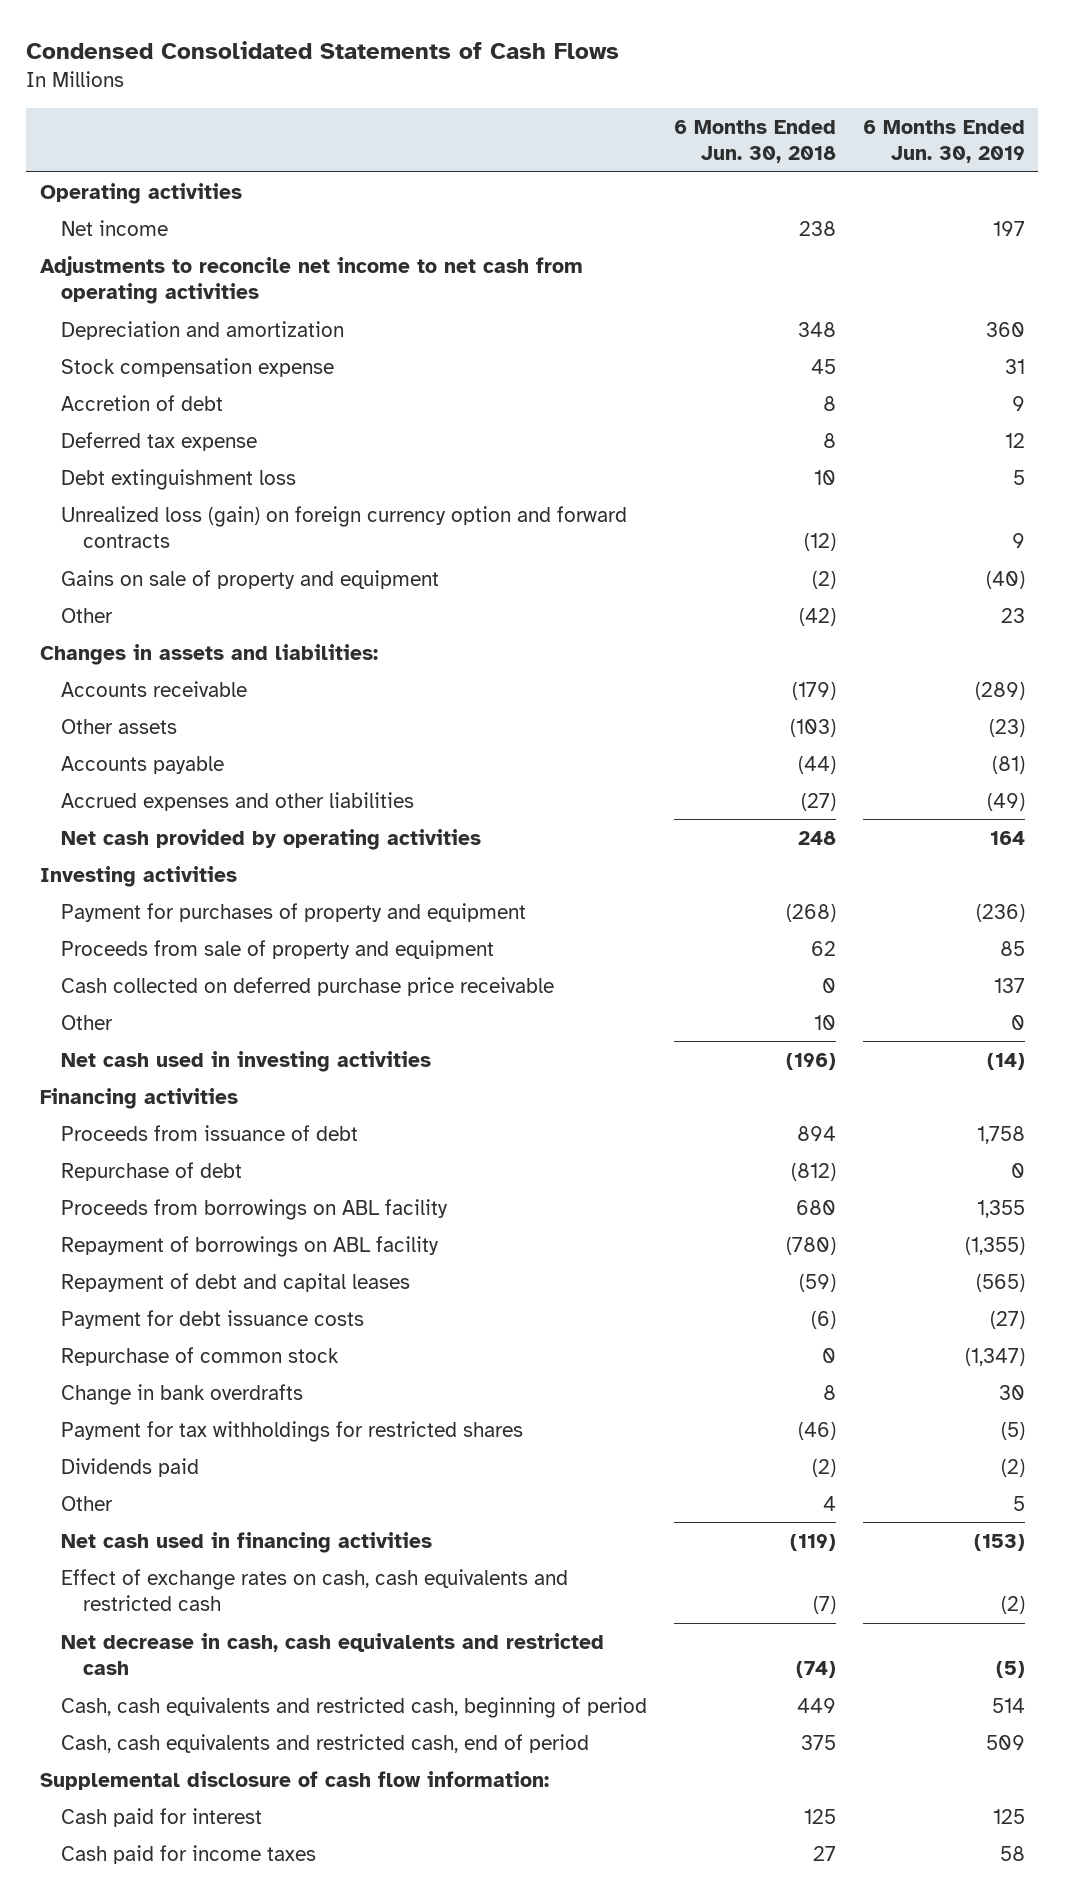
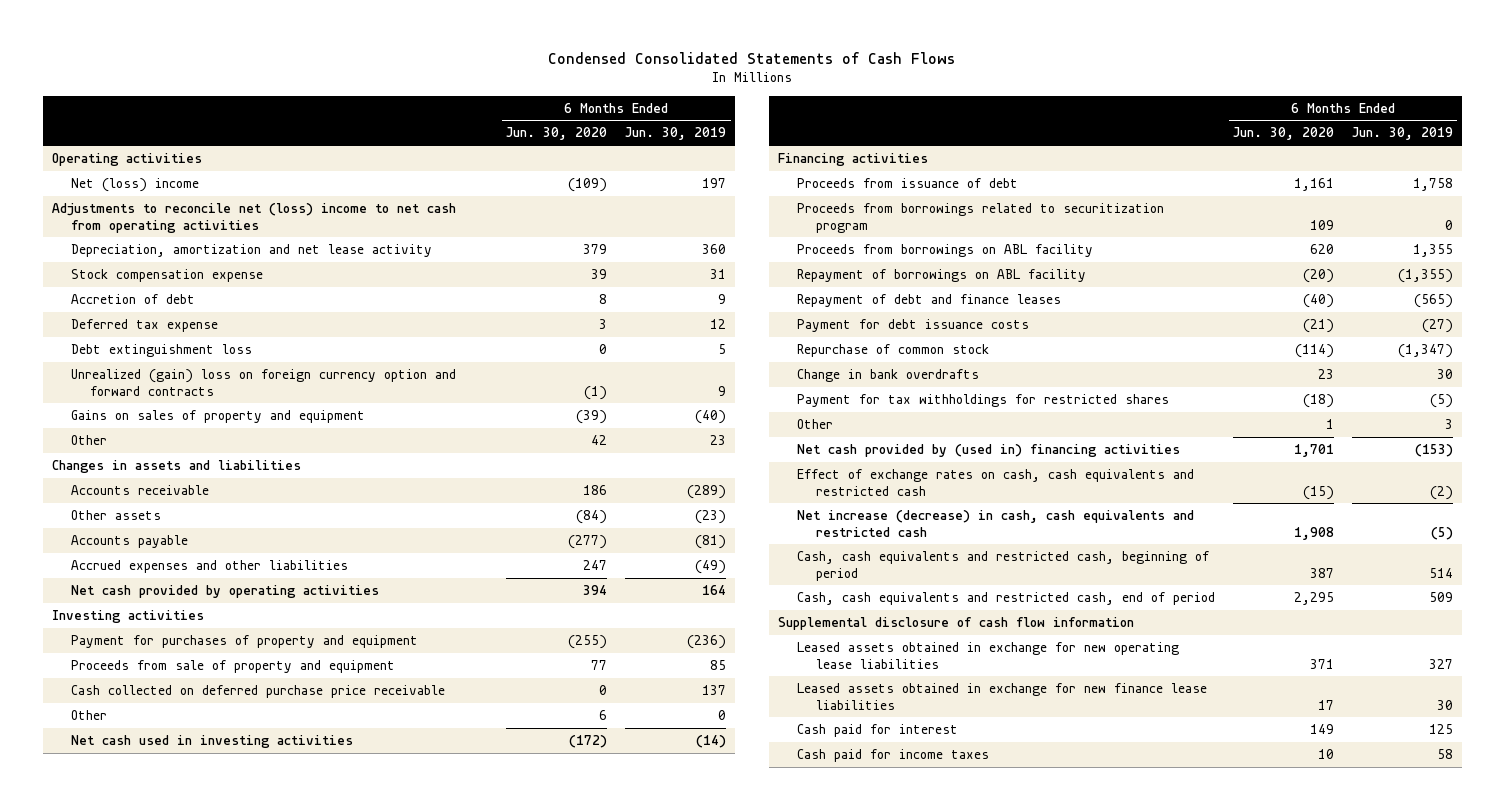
[674,119,837,164] 6 Months Ended Jun. 30, 2018 -> none
none -> [506,127,608,141] Jun. 30, 2020
[61,219,169,236] Net income -> [70,178,199,193] Net (loss) income
[39,255,583,305] Adjustments to reconcile net income to net cash from operating activities -> [51,203,456,233] Adjustments to reconcile net (loss) income to net cash from operating activities
[61,320,345,340] Depreciation and amortization -> [70,244,432,258] Depreciation, amortization and net lease activity
[61,505,628,549] Unrealized loss (gain) on foreign currency option and forward contracts -> [70,369,456,396] Unrealized (gain) loss on foreign currency option and forward contracts
[61,569,440,589] Gains on sale of property and equipment -> [70,410,365,424] Gains on sales of property and equipment
[39,643,378,665] Changes in assets and liabilities: -> [51,460,301,474] Changes in assets and liabilities
[61,1161,243,1181] Repurchase of debt -> none
none -> [797,203,1165,233] Proceeds from borrowings related to securitization program
[61,1272,411,1292] Repayment of debt and capital leases -> [797,294,1062,308] Repayment of debt and finance leases
[61,1457,200,1477] Dividends paid -> none
[1012,1495,1025,1511] 5 -> [1444,419,1453,430] 3
[61,1531,433,1553] Net cash used in financing activities -> [797,444,1181,458] Net cash provided by (used in) financing activities
[61,1632,605,1676] Net decrease in cash, cash equivalents and restricted cash -> [797,510,1195,537] Net increase (decrease) in cash, cash equivalents and restricted cash
[39,1770,549,1790] Supplemental disclosure of cash flow information: -> [778,617,1135,631] Supplemental disclosure of cash flow information
none -> [797,642,1180,669] Leased assets obtained in exchange for new operating lease liabilities
none -> [797,683,1208,710] Leased assets obtained in exchange for new finance lease liabilities

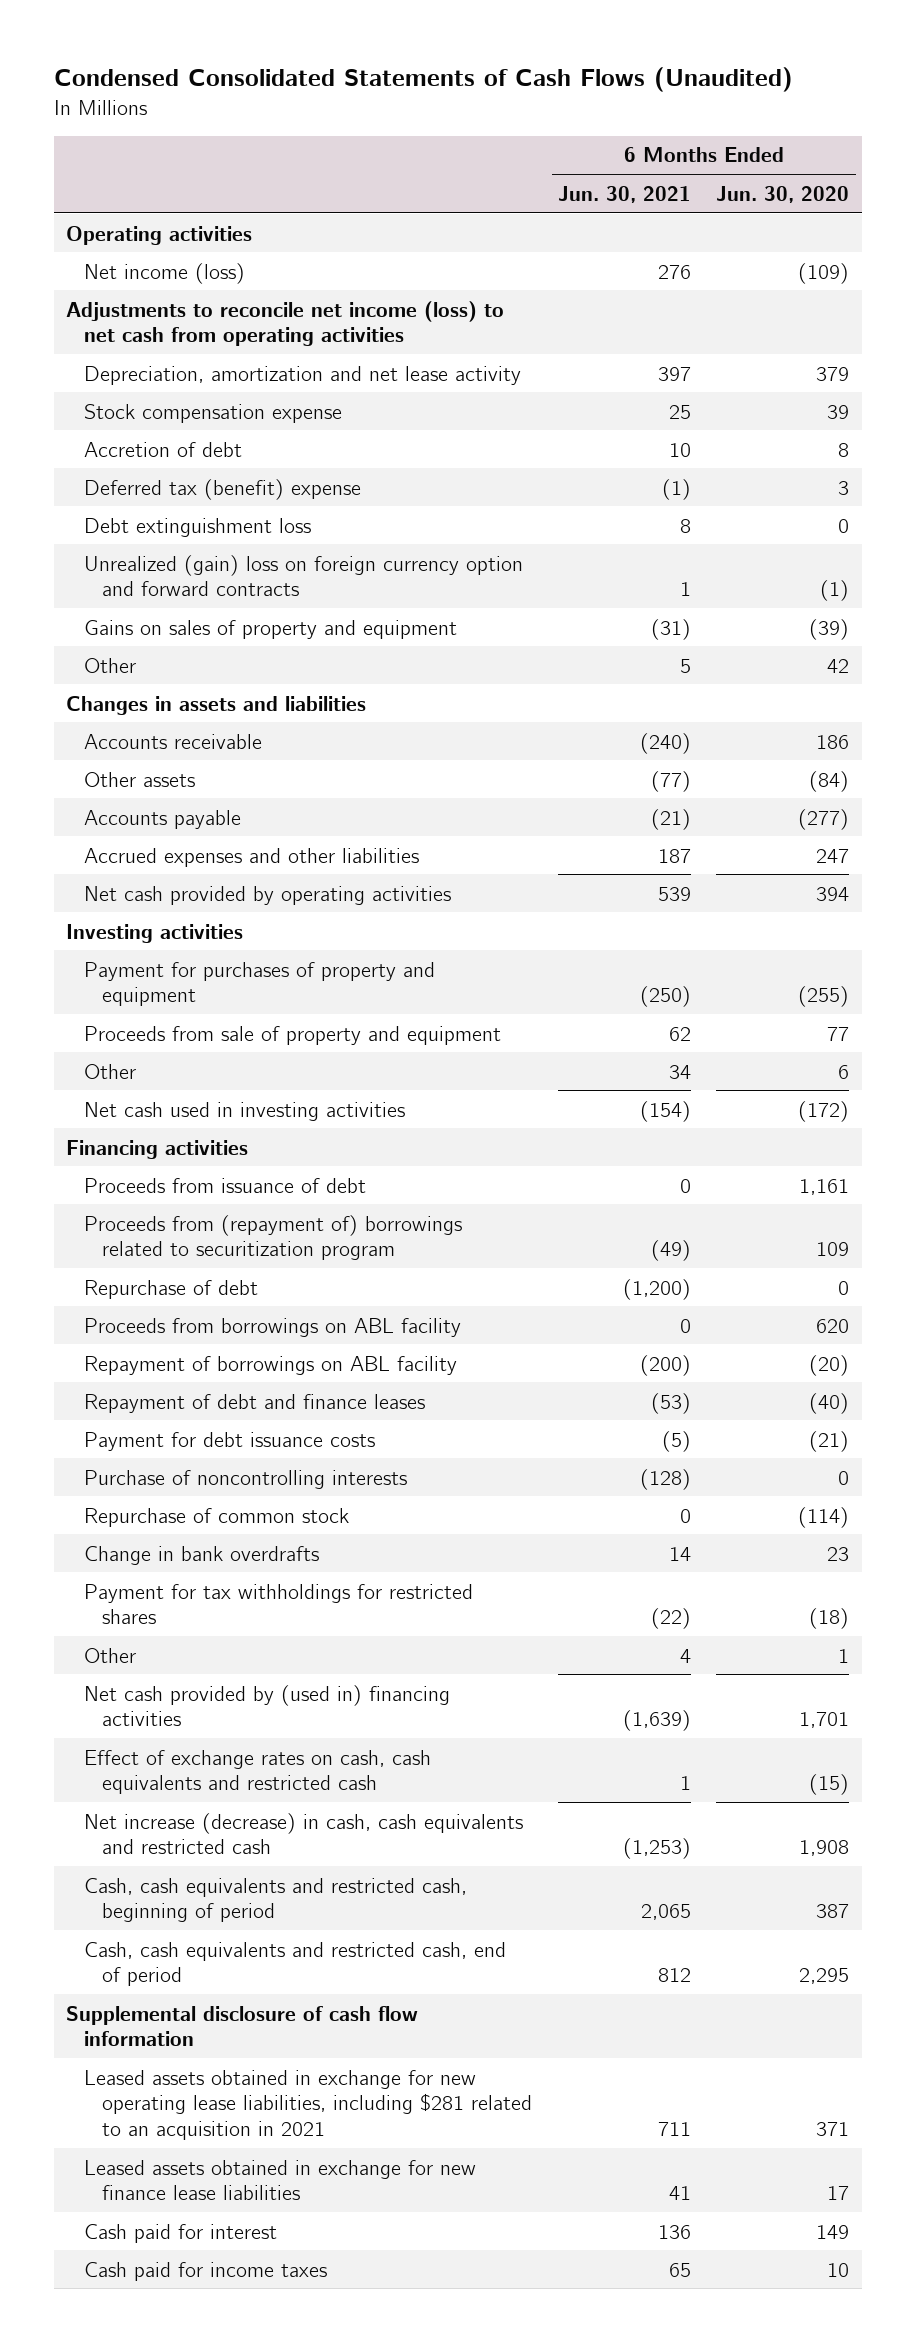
[548,51,956,64] Condensed Consolidated Statements of Cash Flows -> [53,67,793,93] Condensed Consolidated Statements of Cash Flows (Unaudited)
[625,127,727,141] Jun. 30, 2019 -> none
none -> [557,185,691,203] Jun. 30, 2021
[70,178,199,193] Net (loss) income -> [84,262,246,284] Net income (loss)
[51,203,456,233] Adjustments to reconcile net (loss) income to net cash from operating activities -> [66,300,505,347] Adjustments to reconcile net income (loss) to net cash from operating activities
[70,319,218,333] Deferred tax expense -> [84,478,362,500] Deferred tax (benefit) expense
[70,685,445,699] Cash collected on deferred purchase price receivable -> none
[797,203,1165,233] Proceeds from borrowings related to securitization program -> [84,1214,463,1261] Proceeds from (repayment of) borrowings related to securitization program
none -> [84,1279,259,1299] Repurchase of debt
none -> [84,1469,408,1489] Purchase of noncontrolling interests
[797,642,1180,669] Leased assets obtained in exchange for new operating lease liabilities -> [84,2069,533,2141] Leased assets obtained in exchange for new operating lease liabilities, including $281 related to an acquisition in 2021

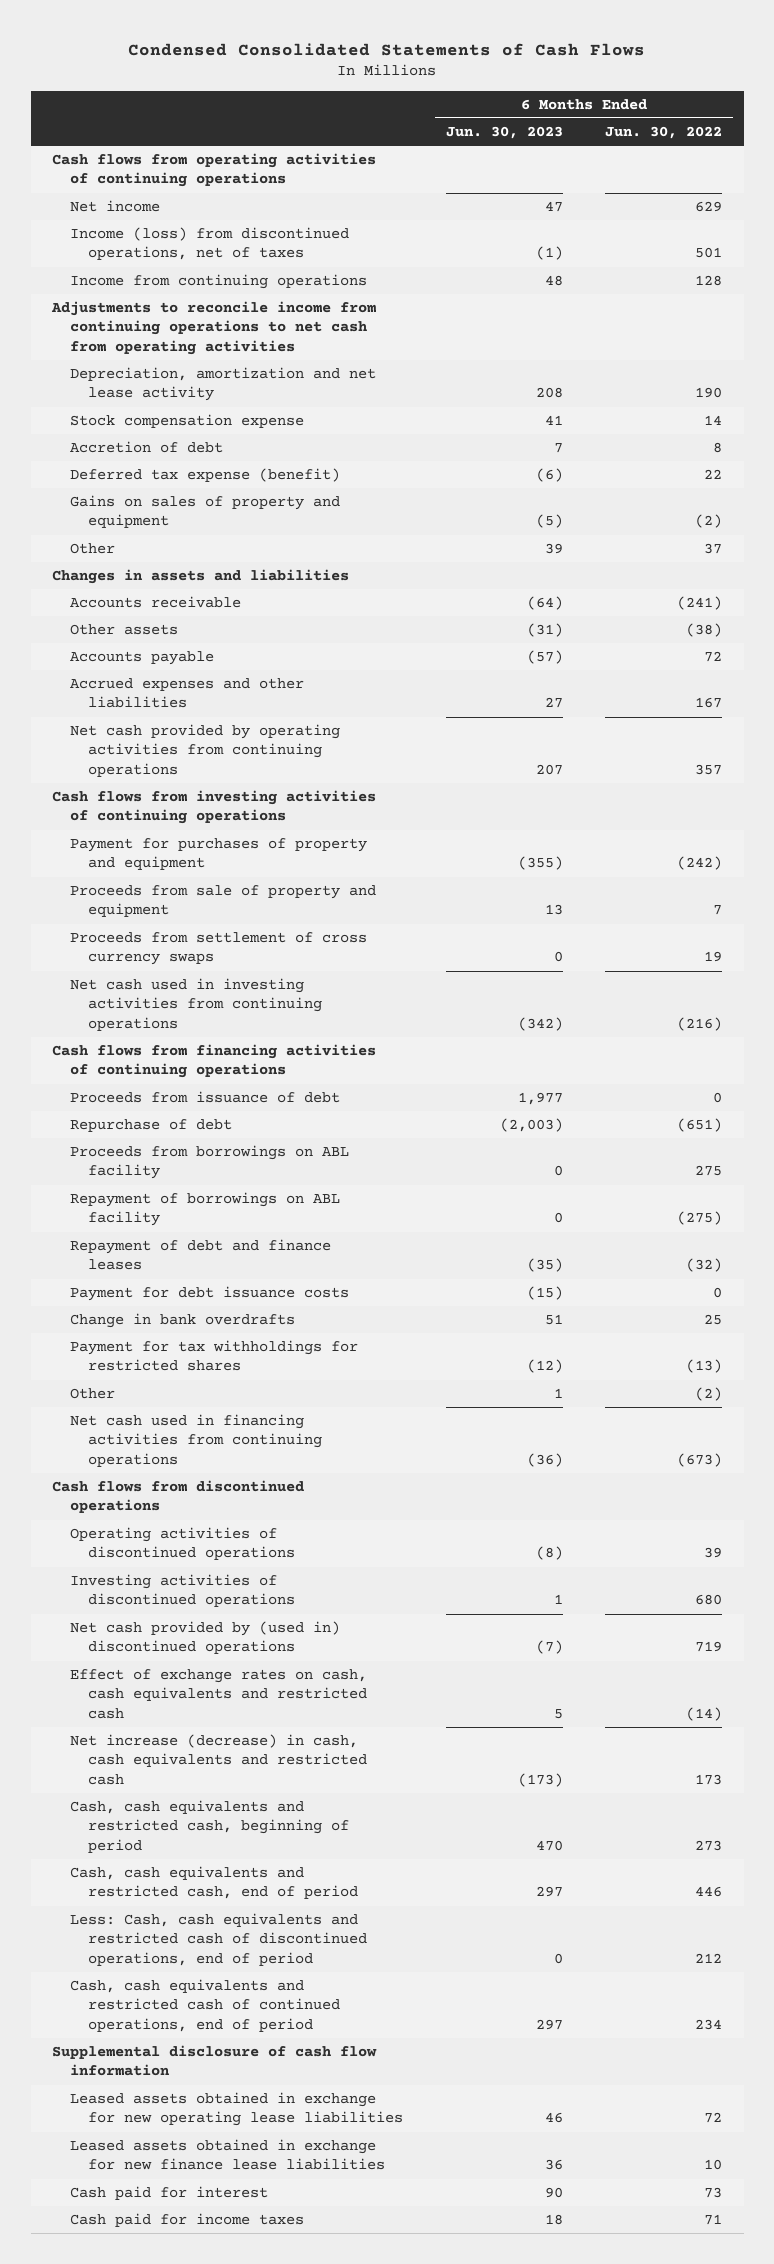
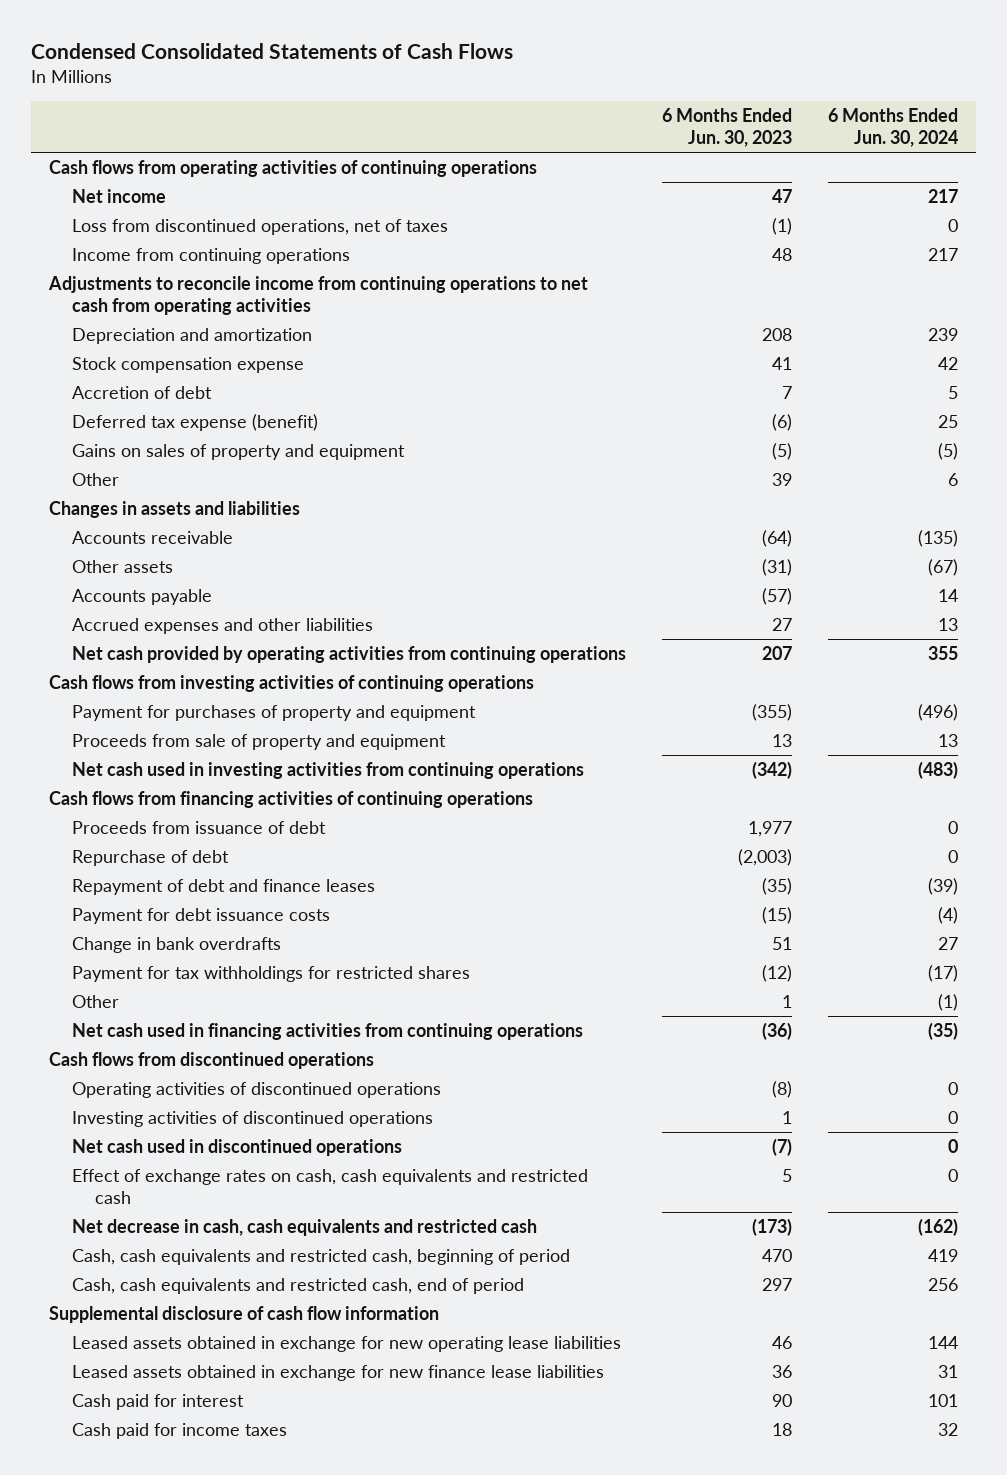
[605,126,723,140] Jun. 30, 2022 -> none
none -> [827,108,958,148] 6 Months Ended Jun. 30, 2024
[70,227,350,261] Income (loss) from discontinued operations, net of taxes -> [71,218,448,235] Loss from discontinued operations, net of taxes
[70,367,377,402] Depreciation, amortization and net lease activity -> [71,327,312,344] Depreciation and amortization
[70,932,368,966] Proceeds from settlement of cross currency swaps -> none
[70,1145,350,1180] Proceeds from borrowings on ABL facility -> none
[70,1192,341,1227] Repayment of borrowings on ABL facility -> none
[70,1621,341,1655] Net cash provided by (used in) discontinued operations -> [71,1138,402,1156] Net cash used in discontinued operations
[70,1734,368,1785] Net increase (decrease) in cash, cash equivalents and restricted cash -> [71,1218,537,1236] Net decrease in cash, cash equivalents and restricted cash
[70,1913,368,1966] Less: Cash, cash equivalents and restricted cash of discontinued operations, end of period -> none
[70,1979,341,2032] Cash, cash equivalents and restricted cash of continued operations, end of period -> none

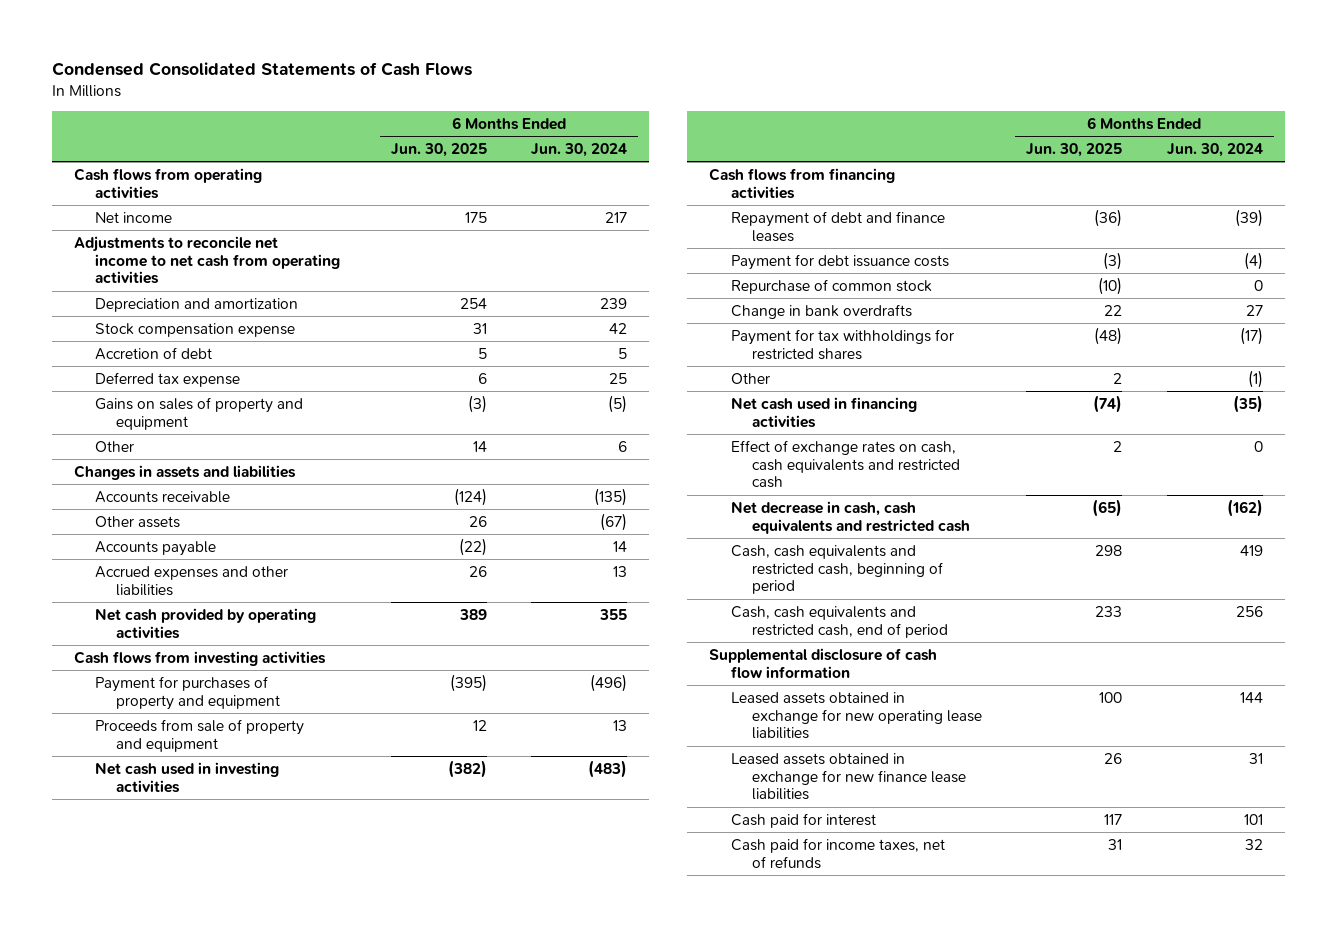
[661,108,792,148] 6 Months Ended Jun. 30, 2023 -> none
none -> [390,143,487,158] Jun. 30, 2025
[48,159,537,177] Cash flows from operating activities of continuing operations -> [73,167,262,199] Cash flows from operating activities
[71,218,448,235] Loss from discontinued operations, net of taxes -> none
[71,247,350,264] Income from continuing operations -> none
[47,275,588,315] Adjustments to reconcile income from continuing operations to net cash from operating activities -> [73,235,341,285] Adjustments to reconcile net income to net cash from operating activities
[71,413,318,431] Deferred tax expense (benefit) -> [95,371,241,387] Deferred tax expense
[71,645,626,663] Net cash provided by operating activities from continuing operations -> [95,607,317,639] Net cash provided by operating activities
[48,674,534,692] Cash flows from investing activities of continuing operations -> [73,650,326,666] Cash flows from investing activities
[71,820,326,834] Proceeds from issuance of debt -> none
[71,849,229,866] Repurchase of debt -> none
[71,761,584,779] Net cash used in investing activities from continuing operations -> [95,761,280,793] Net cash used in investing activities
[48,790,533,808] Cash flows from financing activities of continuing operations -> [709,167,896,199] Cash flows from financing activities
none -> [730,278,932,294] Repurchase of common stock
[48,1051,374,1069] Cash flows from discontinued operations -> none
[71,1081,441,1098] Operating activities of discontinued operations -> none
[71,1110,433,1127] Investing activities of discontinued operations -> none
[71,1138,402,1156] Net cash used in discontinued operations -> none
[71,1022,583,1040] Net cash used in financing activities from continuing operations -> [730,396,917,428] Net cash used in financing activities
[71,1422,287,1439] Cash paid for income taxes -> [730,837,945,869] Cash paid for income taxes, net of refunds

